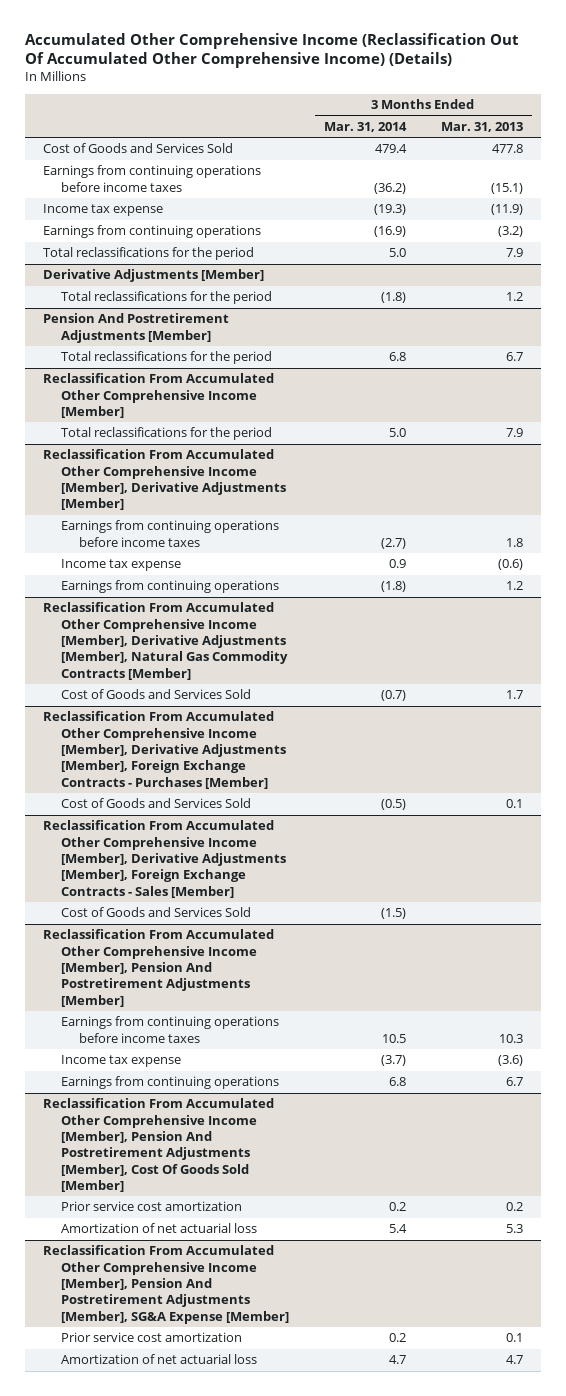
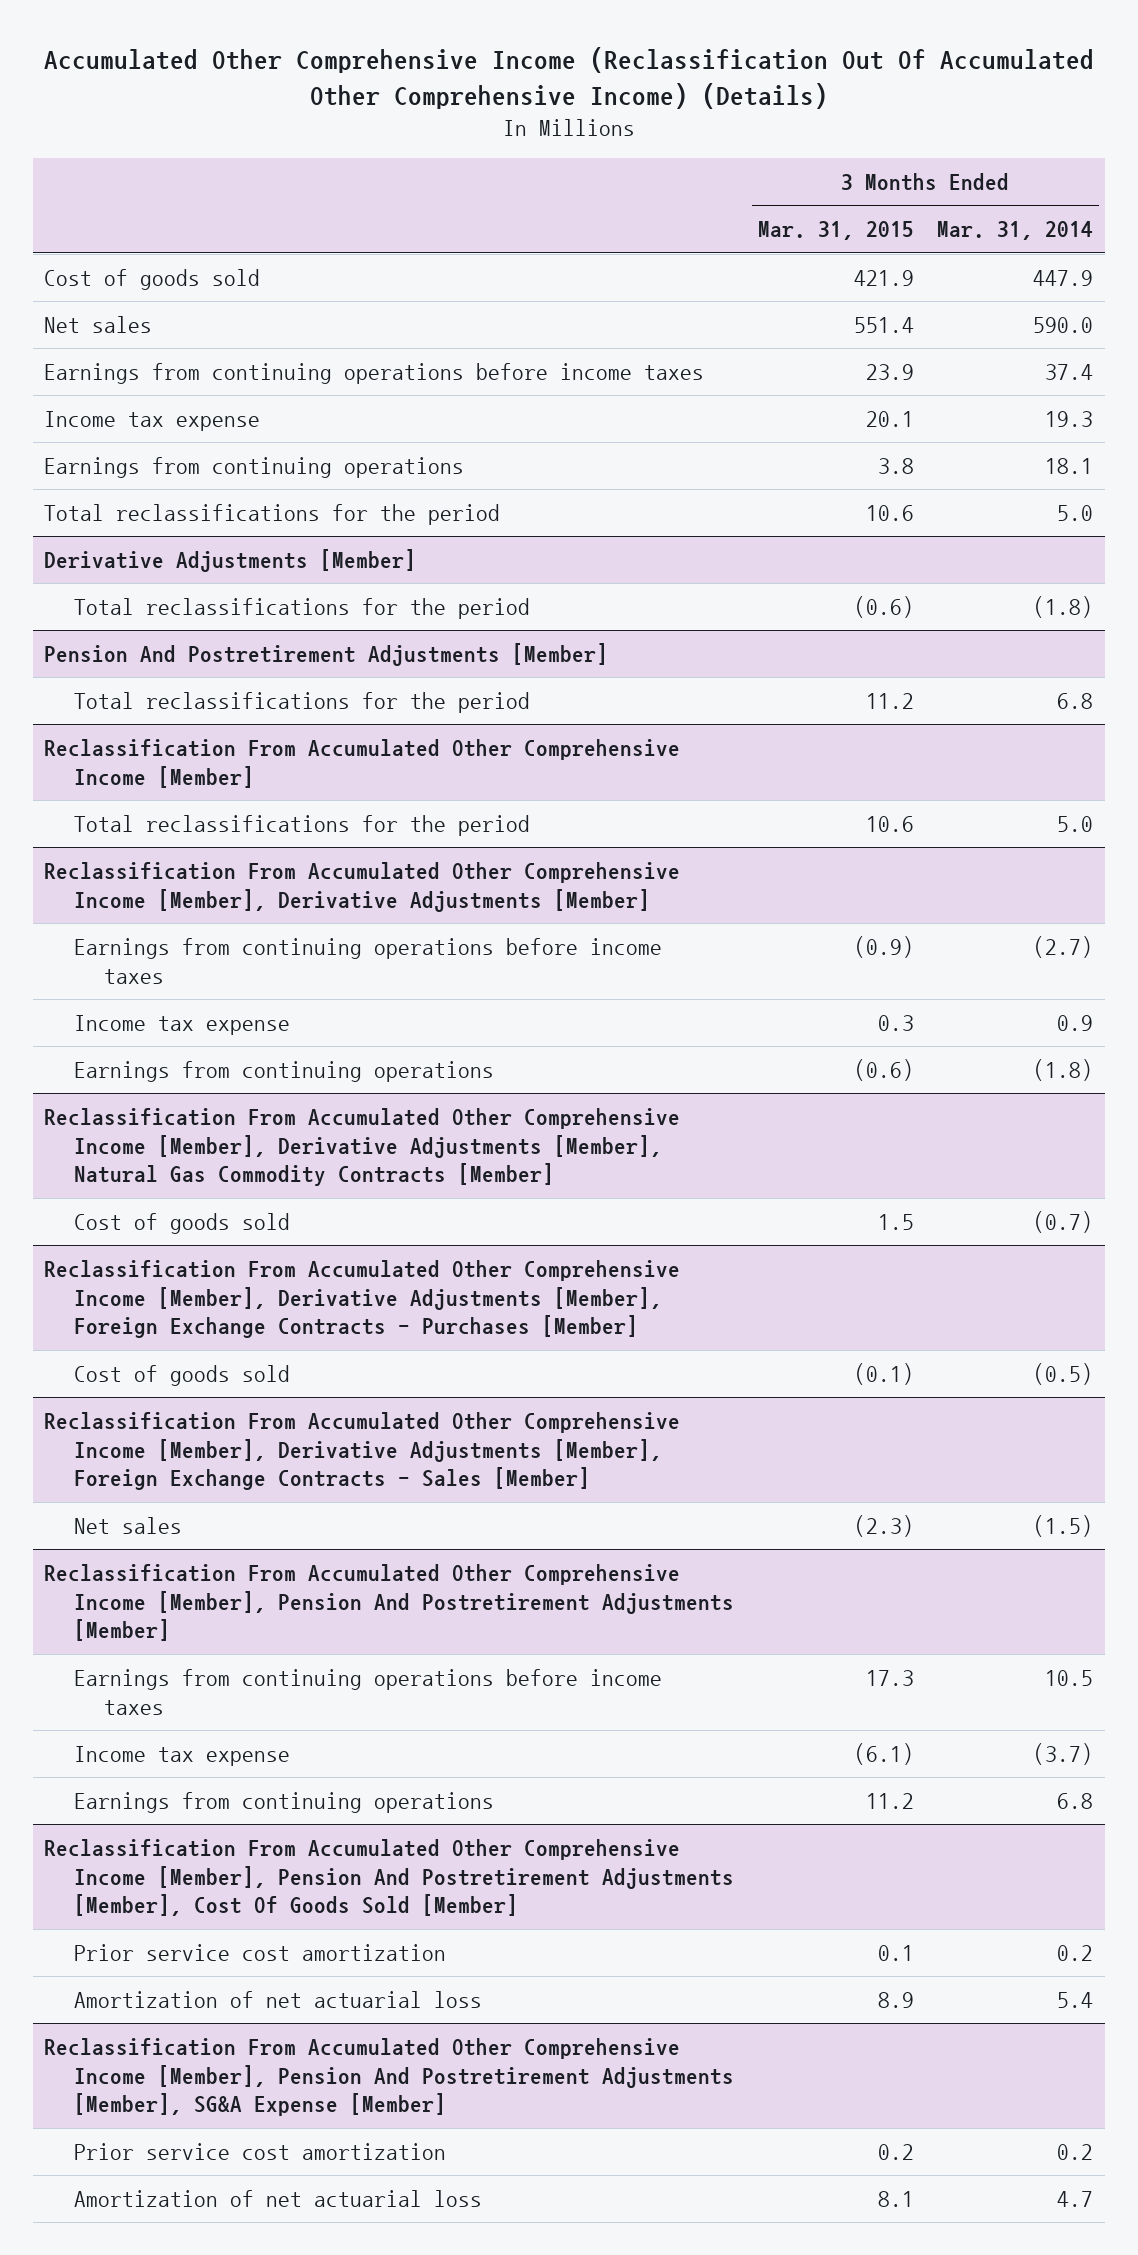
[441,122,524,133] Mar. 31, 2013 -> none
none -> [757,221,914,241] Mar. 31, 2015
[42,143,233,154] Cost of Goods and Services Sold -> [44,268,261,290] Cost of goods sold
[374,144,407,154] 479.4 -> [1033,269,1094,286] 447.9
none -> [44,315,153,333] Net sales
[373,182,406,194] (36.2) -> [1045,363,1094,380] 37.4
[373,204,406,216] (19.3) -> [1045,410,1094,427] 19.3
[373,226,406,238] (16.9) -> [1045,457,1094,474] 18.1
[60,689,251,700] Cost of Goods and Services Sold -> [74,1212,291,1234] Cost of goods sold
[60,798,251,809] Cost of Goods and Services Sold -> [74,1364,291,1386] Cost of goods sold
[60,907,251,918] Cost of Goods and Services Sold -> none
none -> [74,1516,183,1534] Net sales

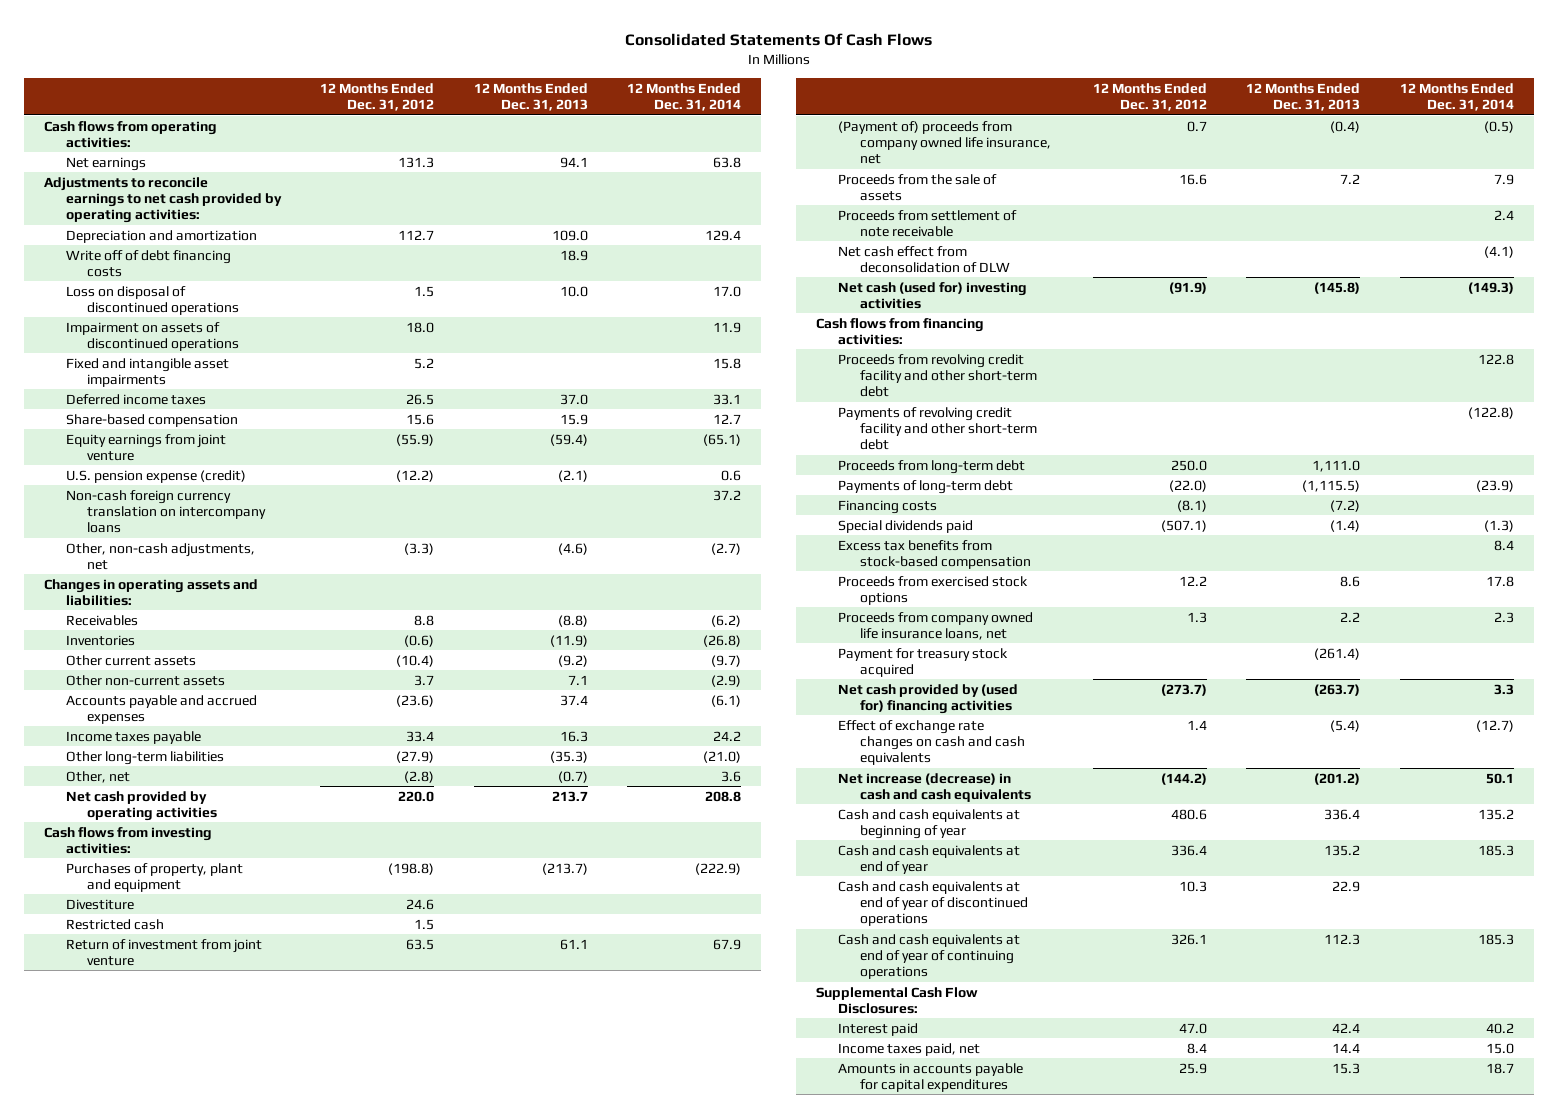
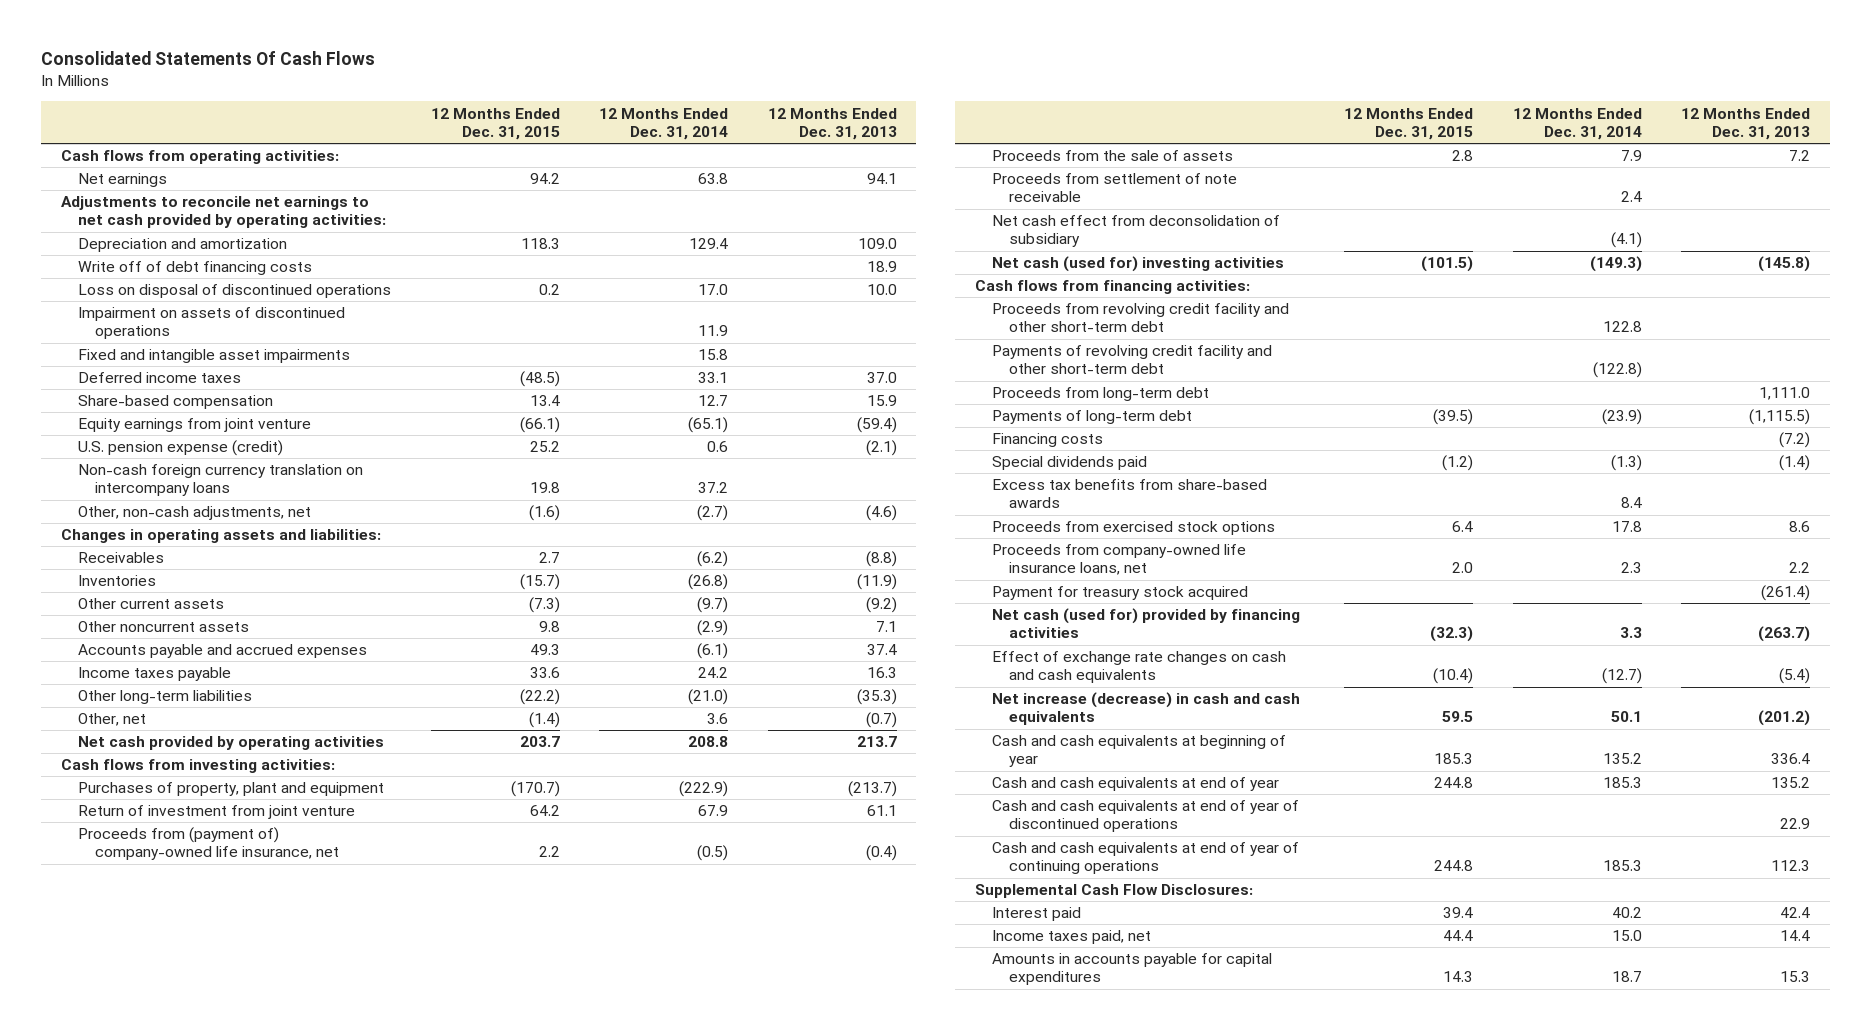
[320,82,435,111] 12 Months Ended Dec. 31, 2012 -> none
none -> [430,107,560,140] 12 Months Ended Dec. 31, 2015
[43,176,282,224] Adjustments to reconcile earnings to net cash provided by operating activities: -> [61,196,387,229] Adjustments to reconcile net earnings to net cash provided by operating activities:
[65,674,225,686] Other non-current assets -> [78,621,250,633] Other noncurrent assets
[65,898,134,910] Divestiture -> none
[65,918,164,930] Restricted cash -> none
[837,120,1051,165] (Payment of) proceeds from company owned life insurance, net -> [78,827,339,861] Proceeds from (payment of) company-owned life insurance, net
[837,245,1010,273] Net cash effect from deconsolidation of DLW -> [991,215,1280,248] Net cash effect from deconsolidation of subsidiary
[837,539,1031,569] Excess tax benefits from stock-based compensation -> [991,479,1267,509] Excess tax benefits from share-based awards
[837,611,1033,640] Proceeds from company owned life insurance loans, net -> [991,544,1246,576] Proceeds from company-owned life insurance loans, net
[837,683,1018,714] Net cash provided by (used for) financing activities -> [991,608,1300,639] Net cash (used for) provided by financing activities

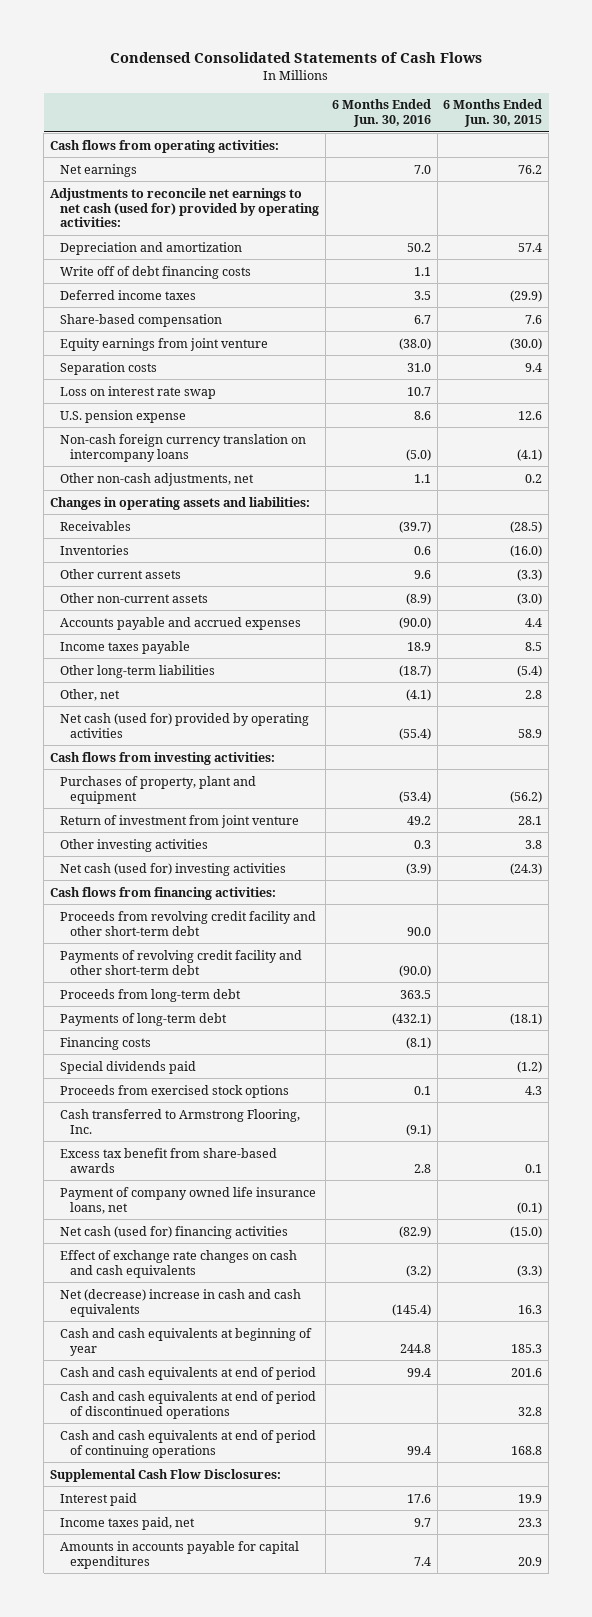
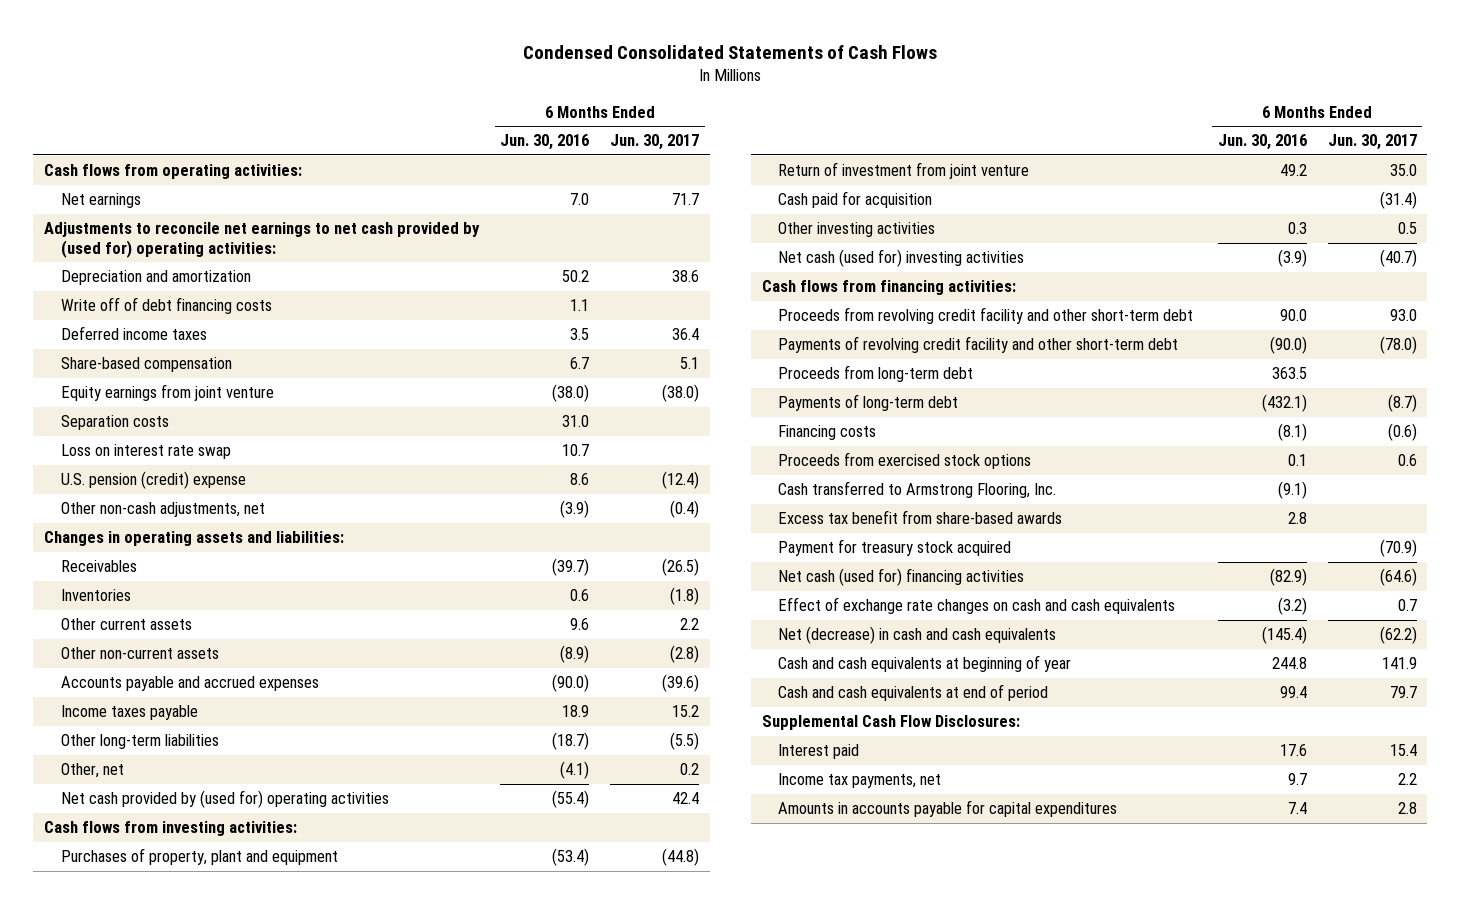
[443,99,543,128] 6 Months Ended Jun. 30, 2015 -> none
none -> [610,134,700,151] Jun. 30, 2017
[49,187,319,228] Adjustments to reconcile net earnings to net cash (used for) provided by operating activities: -> [44,222,481,258] Adjustments to reconcile net earnings to net cash provided by (used for) operating activities:
[59,433,306,462] Non-cash foreign currency translation on intercompany loans -> none
[59,409,186,423] U.S. pension expense -> [60,471,246,490] U.S. pension (credit) expense
[413,473,431,483] 1.1 -> [560,500,590,519] (3.9)
[59,712,309,738] Net cash (used for) provided by operating activities -> [60,790,389,809] Net cash provided by (used for) operating activities
none -> [778,191,933,209] Cash paid for acquisition
[59,1060,196,1074] Special dividends paid -> none
[59,1186,316,1214] Payment of company owned life insurance loans, net -> none
none -> [778,539,1012,557] Payment for treasury stock acquired
[59,1288,301,1317] Net (decrease) increase in cash and cash equivalents -> [778,626,1057,645] Net (decrease) in cash and cash equivalents
[59,1390,316,1419] Cash and cash equivalents at end of period of discontinued operations -> none
[59,1429,316,1458] Cash and cash equivalents at end of period of continuing operations -> none
[59,1516,195,1530] Income taxes paid, net -> [778,773,942,789] Income tax payments, net

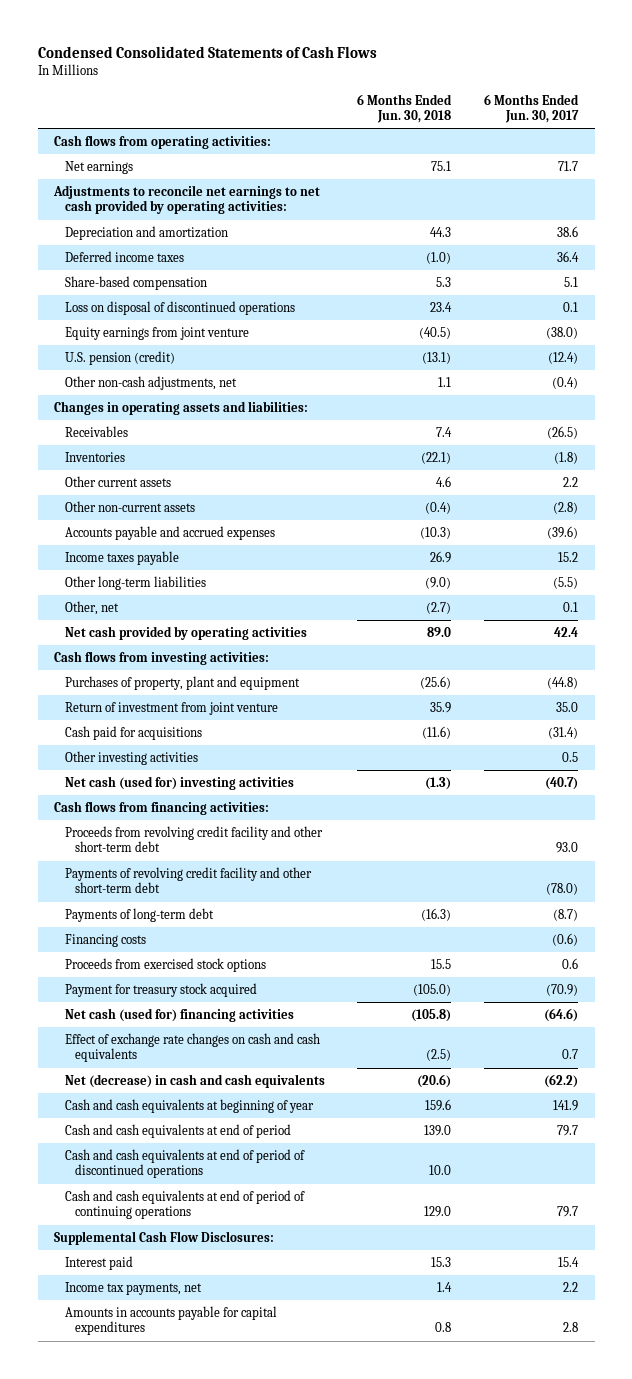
[500,134,590,151] Jun. 30, 2016 -> none
none -> [357,93,453,124] 6 Months Ended Jun. 30, 2018
[44,222,481,258] Adjustments to reconcile net earnings to net cash provided by (used for) operating activities: -> [53,184,321,215] Adjustments to reconcile net earnings to net cash provided by operating activities:
[60,297,272,315] Write off of debt financing costs -> none
none -> [64,300,295,315] Loss on disposal of discontinued operations
[60,415,169,431] Separation costs -> none
[60,444,231,460] Loss on interest rate swap -> none
[60,471,246,490] U.S. pension (credit) expense -> [64,350,175,365] U.S. pension (credit)
[680,763,700,776] 0.2 -> [563,601,579,612] 0.1
[60,790,389,809] Net cash provided by (used for) operating activities -> [64,625,307,640] Net cash provided by operating activities
[778,191,933,209] Cash paid for acquisition -> [64,725,202,740] Cash paid for acquisitions
[778,365,974,383] Proceeds from long-term debt -> none
[778,481,1057,499] Cash transferred to Armstrong Flooring, Inc. -> none
[778,510,1063,525] Excess tax benefit from share-based awards -> none
none -> [64,1148,305,1179] Cash and cash equivalents at end of period of discontinued operations
none -> [64,1189,305,1220] Cash and cash equivalents at end of period of continuing operations

